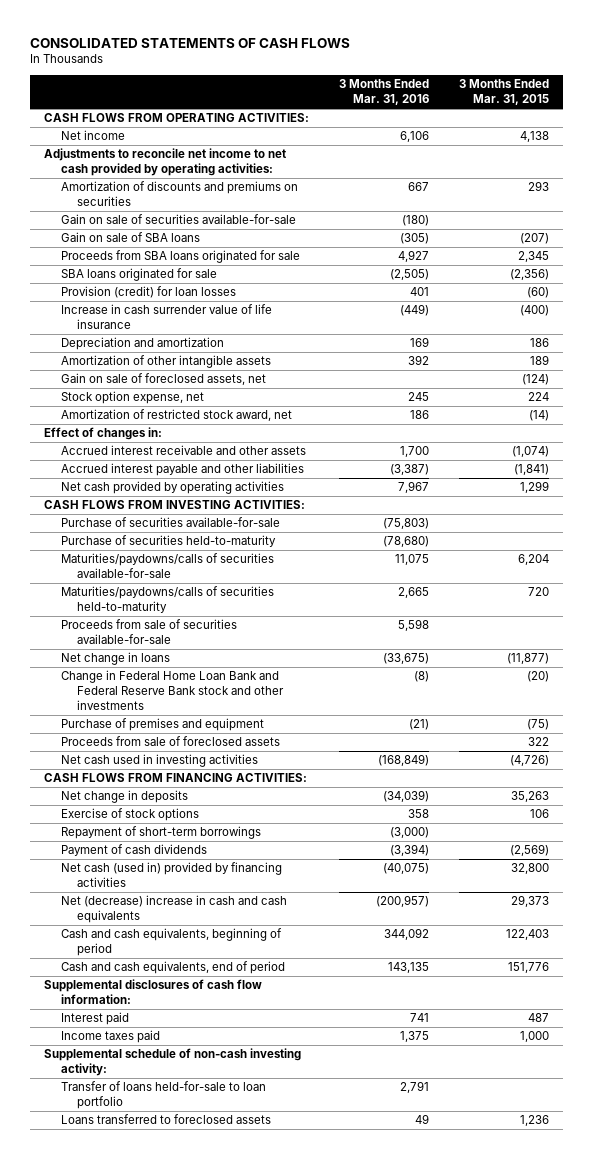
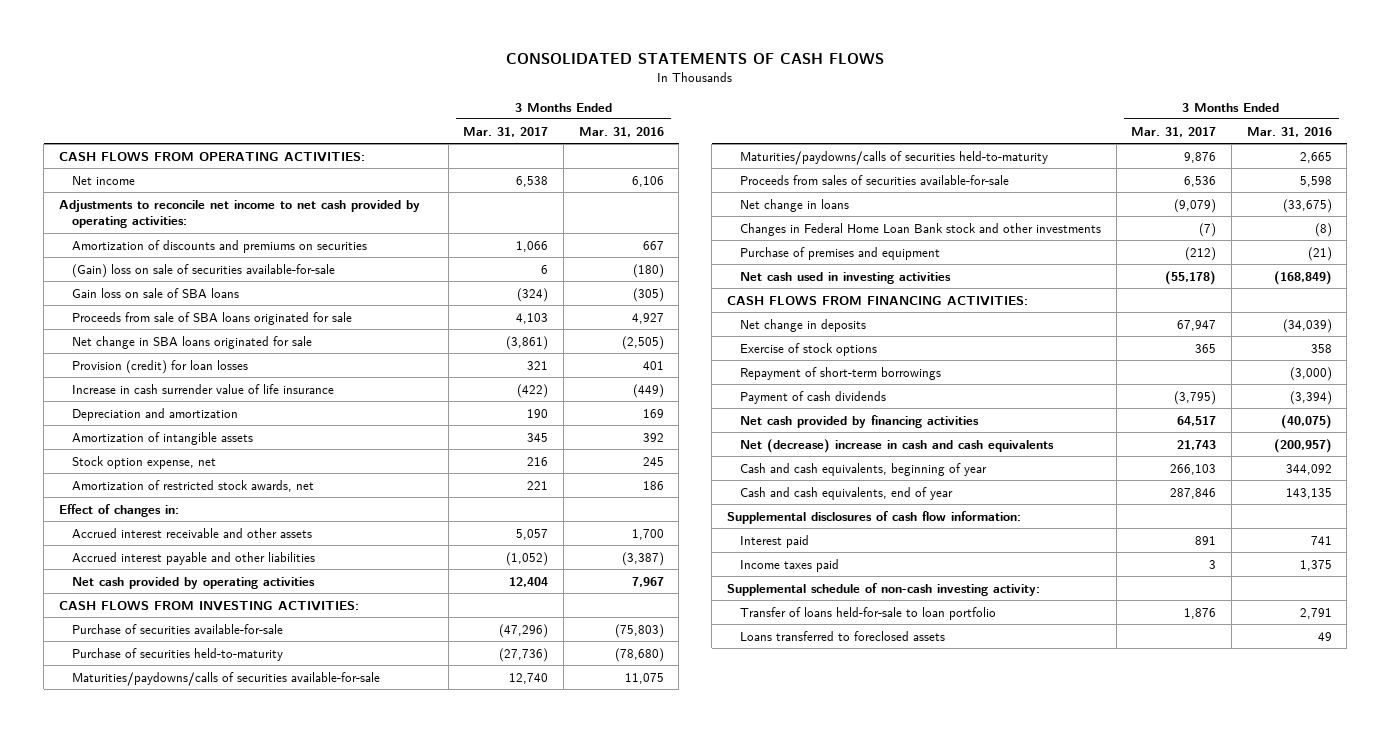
[458,79,549,106] 3 Months Ended Mar. 31, 2015 -> none
none -> [463,126,549,137] Mar. 31, 2017
[60,214,296,225] Gain on sale of securities available-for-sale -> [72,263,336,278] (Gain) loss on sale of securities available-for-sale
[60,232,200,243] Gain on sale of SBA loans -> [72,287,240,298] Gain loss on sale of SBA loans
[60,250,300,264] Proceeds from SBA loans originated for sale -> [72,311,353,325] Proceeds from sale of SBA loans originated for sale
[60,268,217,282] SBA loans originated for sale -> [72,335,313,349] Net change in SBA loans originated for sale
[60,373,266,386] Gain on sale of foreclosed assets, net -> none
[60,355,271,369] Amortization of other intangible assets -> [72,431,254,445] Amortization of intangible assets
[60,409,292,422] Amortization of restricted stock award, net -> [72,479,315,492] Amortization of restricted stock awards, net
[60,619,237,645] Proceeds from sale of securities available-for-sale -> [740,174,1010,185] Proceeds from sales of securities available-for-sale
[60,670,284,711] Change in Federal Home Loan Bank and Federal Reserve Bank stock and other investments -> [740,222,1102,236] Changes in Federal Home Loan Bank stock and other investments
[60,736,280,747] Proceeds from sale of foreclosed assets -> none
[60,862,282,888] Net cash (used in) provided by financing activities -> [740,414,980,428] Net cash provided by financing activities
[60,928,282,957] Cash and cash equivalents, beginning of period -> [740,462,988,476] Cash and cash equivalents, beginning of year
[60,961,285,975] Cash and cash equivalents, end of period -> [740,486,954,500] Cash and cash equivalents, end of year

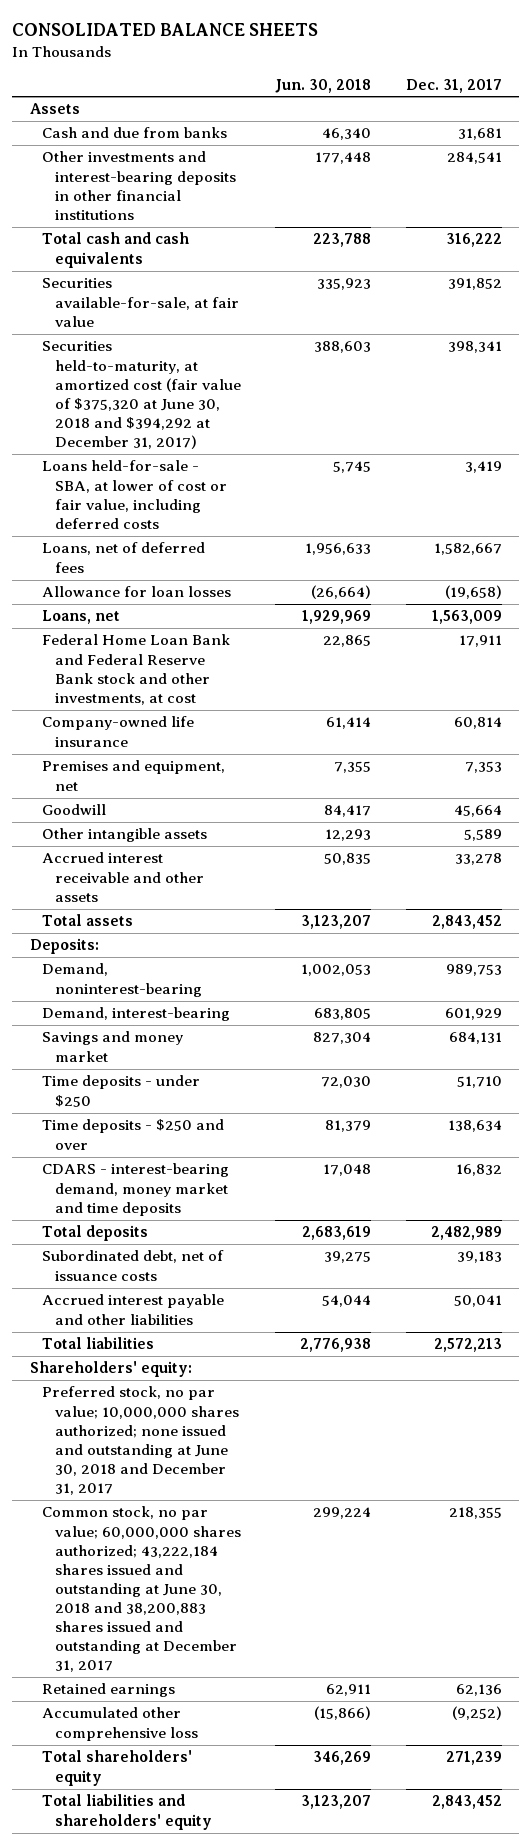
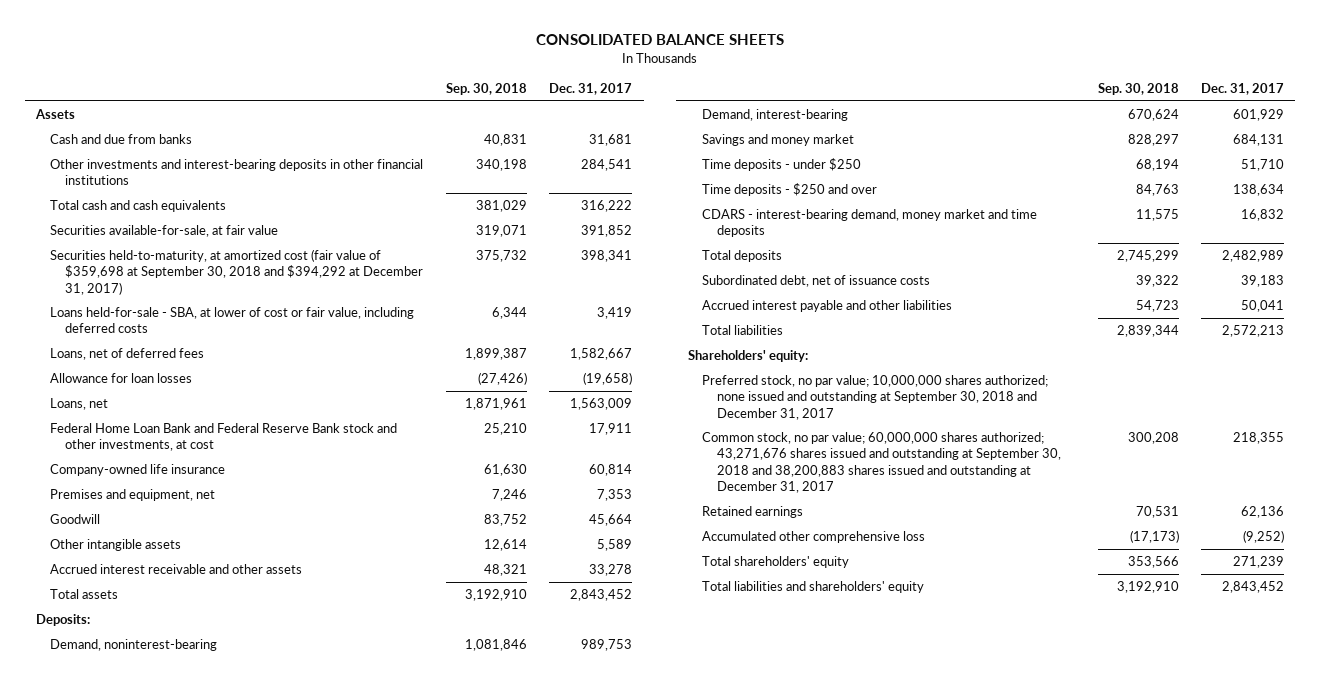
[275,78,372,93] Jun. 30, 2018 -> none
none -> [445,82,527,95] Sep. 30, 2018
[42,341,242,450] Securities held-to-maturity, at amortized cost (fair value of $375,320 at June 30, 2018 and $394,292 at December 31, 2017) -> [50,249,424,295] Securities held-to-maturity, at amortized cost (fair value of $359,698 at September 30, 2018 and $394,292 at December 31, 2017)
[42,1386,240,1496] Preferred stock, no par value; 10,000,000 shares authorized; none issued and outstanding at June 30, 2018 and December 31, 2017 -> [702,375,1049,420] Preferred stock, no par value; 10,000,000 shares authorized; none issued and outstanding at September 30, 2018 and December 31, 2017
[42,1506,242,1673] Common stock, no par value; 60,000,000 shares authorized; 43,222,184 shares issued and outstanding at June 30, 2018 and 38,200,883 shares issued and outstanding at December 31, 2017 -> [702,432,1061,493] Common stock, no par value; 60,000,000 shares authorized; 43,271,676 shares issued and outstanding at September 30, 2018 and 38,200,883 shares issued and outstanding at December 31, 2017

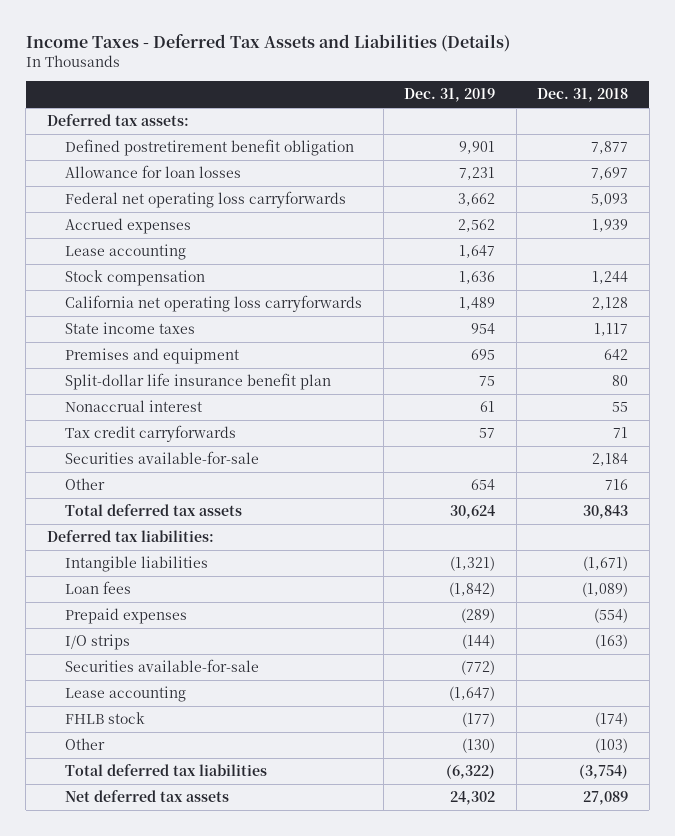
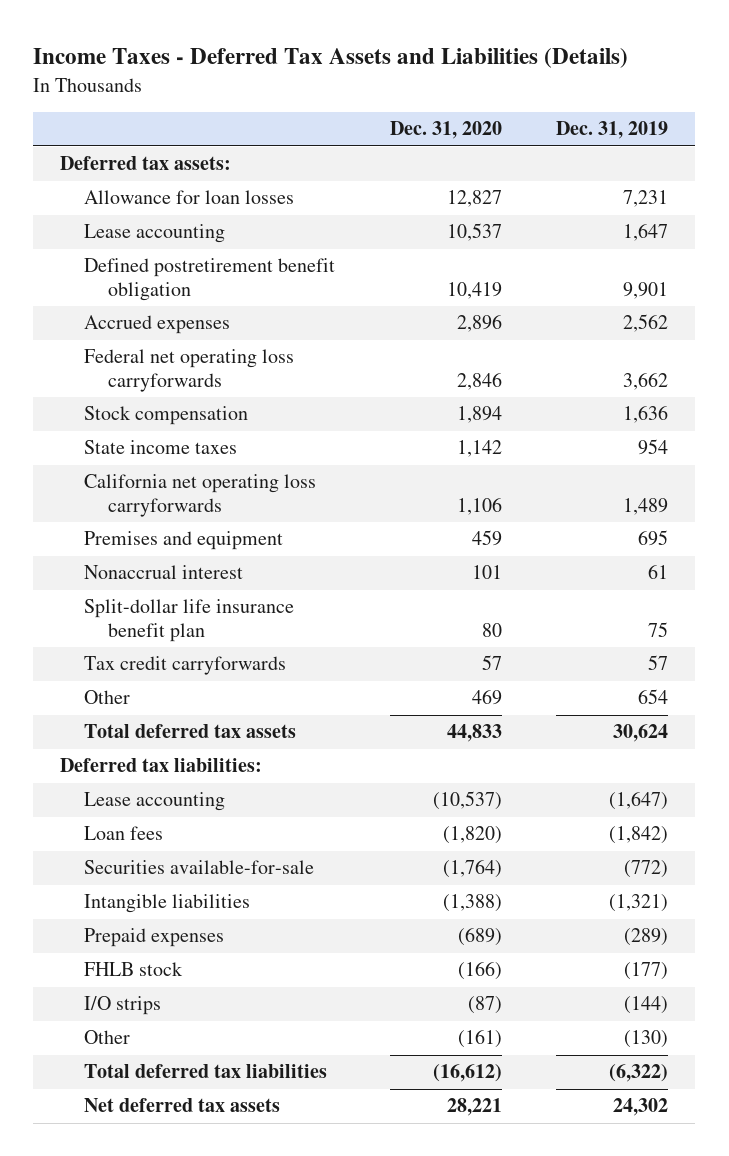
[537,88,629,103] Dec. 31, 2018 -> none
none -> [389,121,502,140] Dec. 31, 2020
[64,139,354,157] Defined postretirement benefit obligation -> [84,258,336,302] Defined postretirement benefit obligation
[64,218,191,235] Accrued expenses -> [84,315,231,335] Accrued expenses
[64,191,346,209] Federal net operating loss carryforwards -> [84,349,295,393] Federal net operating loss carryforwards
[64,295,362,313] California net operating loss carryforwards -> [84,474,317,518] California net operating loss carryforwards
[64,373,331,391] Split-dollar life insurance benefit plan -> [84,599,295,643] Split-dollar life insurance benefit plan
[64,451,259,465] Securities available-for-sale -> none
[64,686,186,703] Lease accounting -> [84,792,226,812] Lease accounting
[64,556,208,573] Intangible liabilities -> [84,894,251,914] Intangible liabilities
[64,608,187,625] Prepaid expenses -> [84,928,225,948] Prepaid expenses
[64,634,130,651] I/O strips -> [84,996,162,1016] I/O strips

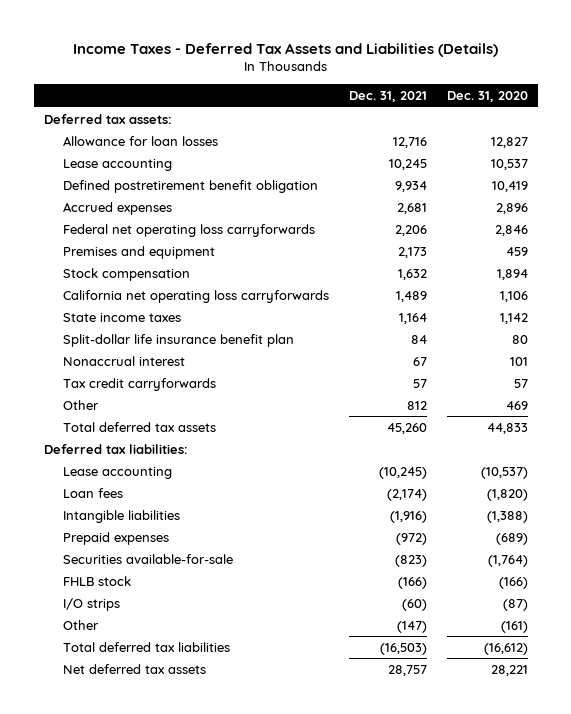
[556,121,669,140] Dec. 31, 2019 -> none
none -> [348,90,427,102] Dec. 31, 2021
[84,531,284,551] Premises and equipment -> [62,245,215,259] Premises and equipment
[84,440,238,455] State income taxes -> [62,312,181,322] State income taxes
[84,565,244,580] Nonaccrual interest -> [62,355,185,366] Nonaccrual interest
[84,860,315,875] Securities available-for-sale -> [62,553,233,564] Securities available-for-sale

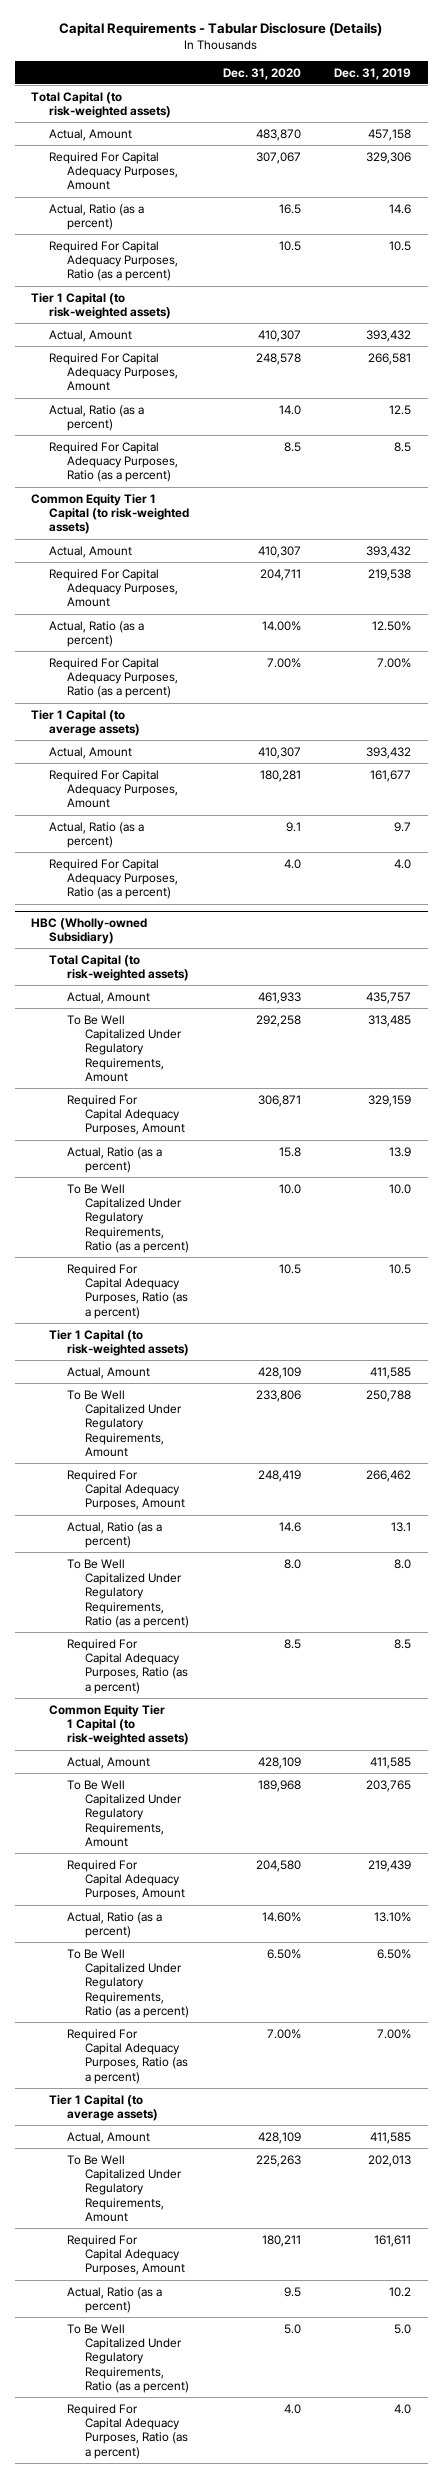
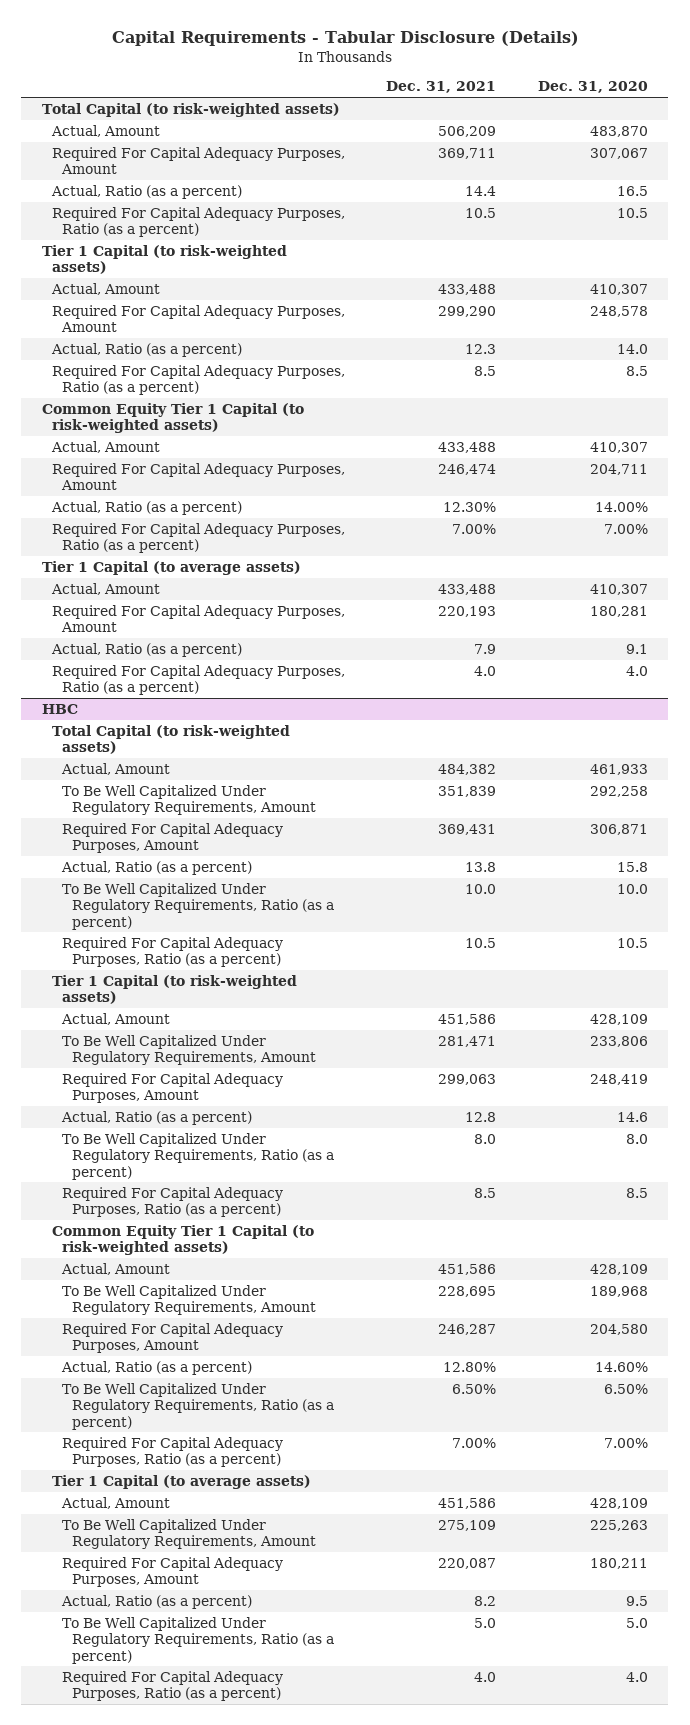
[334,67,412,80] Dec. 31, 2019 -> none
none -> [386,81,497,94] Dec. 31, 2021
[31,917,148,945] HBC (Wholly-owned Subsidiary) -> [42,703,79,714] HBC

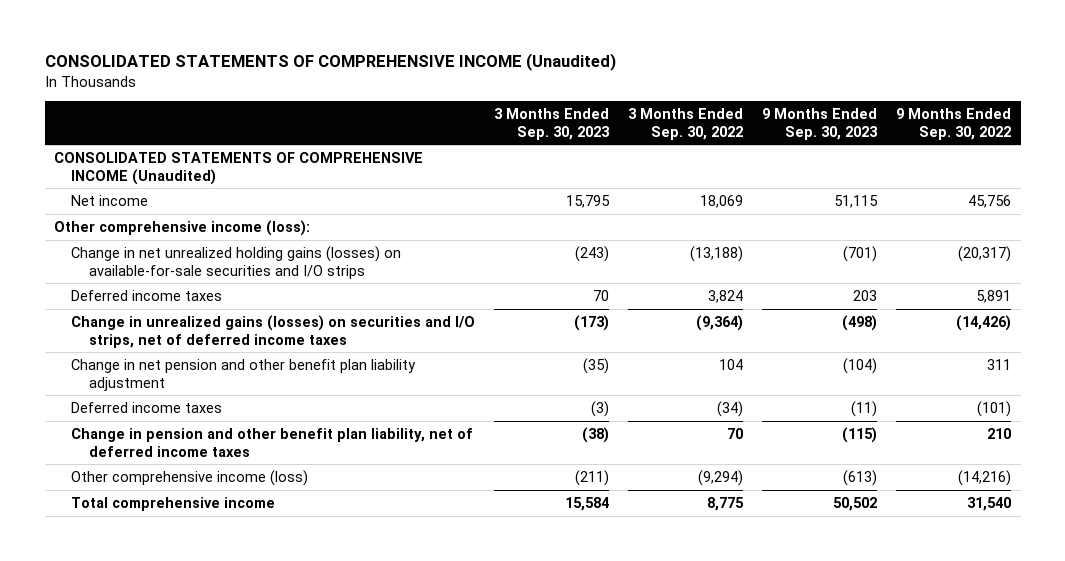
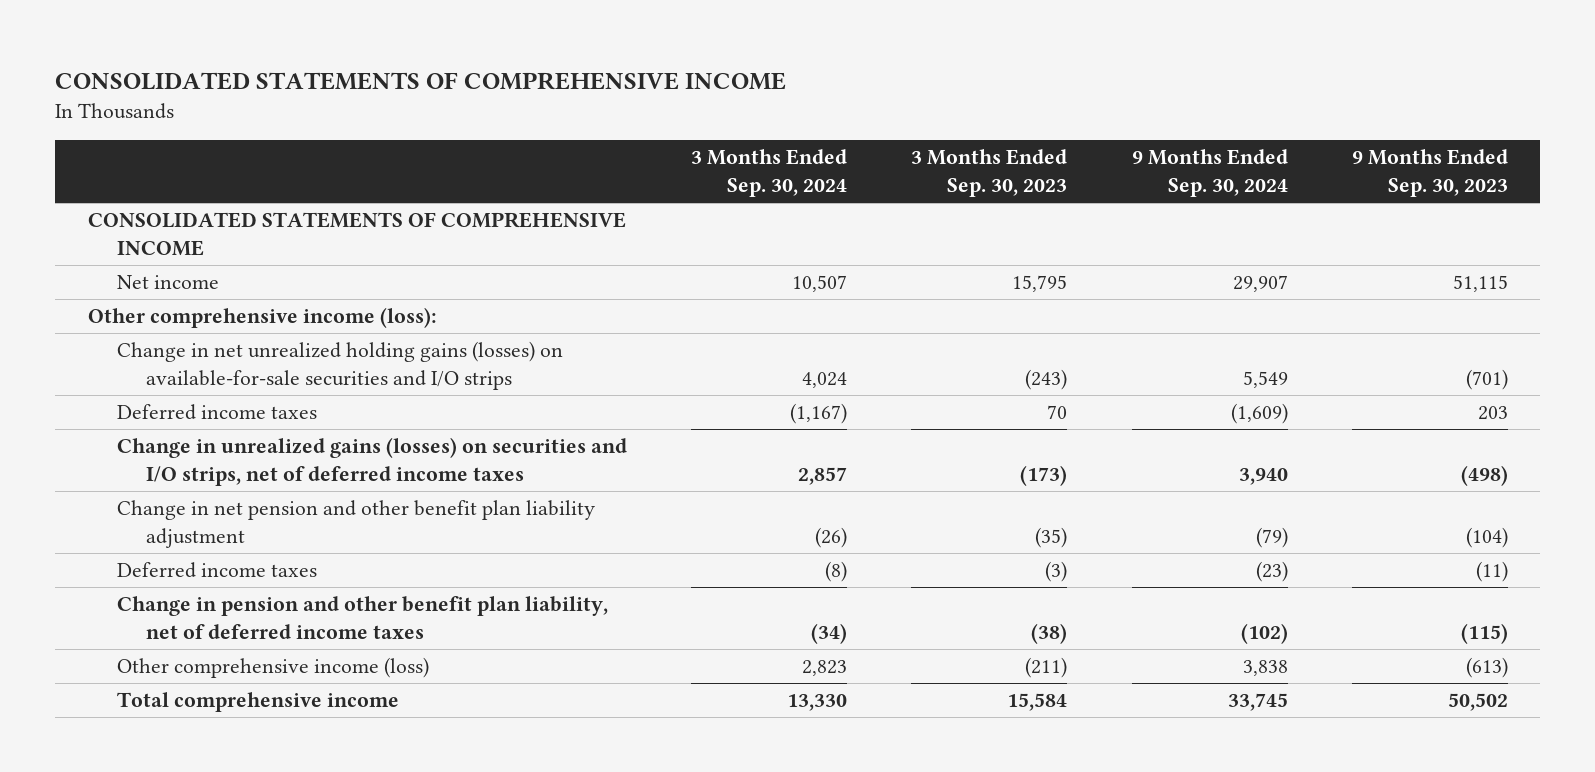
[44,53,616,72] CONSOLIDATED STATEMENTS OF COMPREHENSIVE INCOME (Unaudited) -> [55,72,787,91] CONSOLIDATED STATEMENTS OF COMPREHENSIVE INCOME
[628,107,744,140] 3 Months Ended Sep. 30, 2022 -> none
[896,107,1012,140] 9 Months Ended Sep. 30, 2022 -> none
none -> [690,149,847,197] 3 Months Ended Sep. 30, 2024
none -> [1131,149,1288,197] 9 Months Ended Sep. 30, 2024
[54,151,424,185] CONSOLIDATED STATEMENTS OF COMPREHENSIVE INCOME (Unaudited) -> [87,212,626,256] CONSOLIDATED STATEMENTS OF COMPREHENSIVE INCOME

